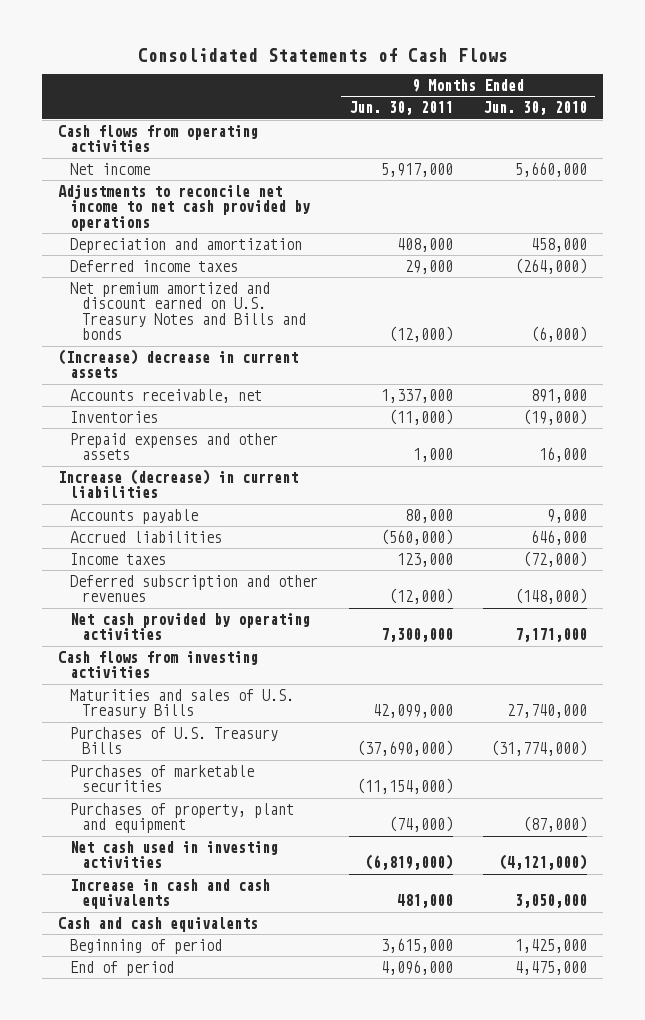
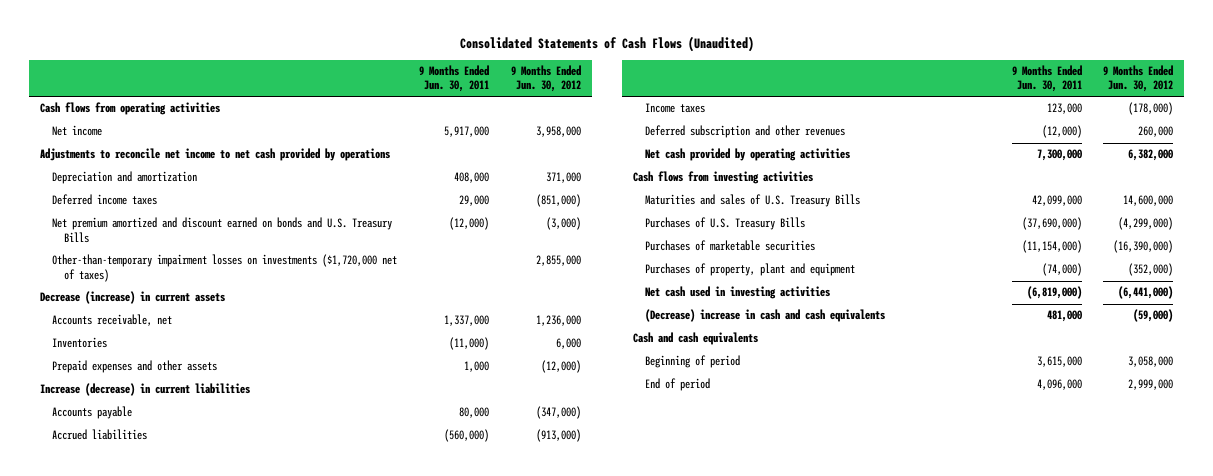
[137,47,508,62] Consolidated Statements of Cash Flows -> [459,35,754,52] Consolidated Statements of Cash Flows (Unaudited)
[483,101,588,116] Jun. 30, 2010 -> none
none -> [510,65,581,93] 9 Months Ended Jun. 30, 2012
[69,281,306,341] Net premium amortized and discount earned on U.S. Treasury Notes and Bills and bonds -> [52,217,393,243] Net premium amortized and discount earned on bonds and U.S. Treasury Bills
none -> [52,254,398,282] Other-than-temporary impairment losses on investments ($1,720,000 net of taxes)
[57,348,298,379] (Increase) decrease in current assets -> [39,291,225,305] Decrease (increase) in current assets
[69,878,270,910] Increase in cash and cash equivalents -> [644,309,885,323] (Decrease) increase in cash and cash equivalents

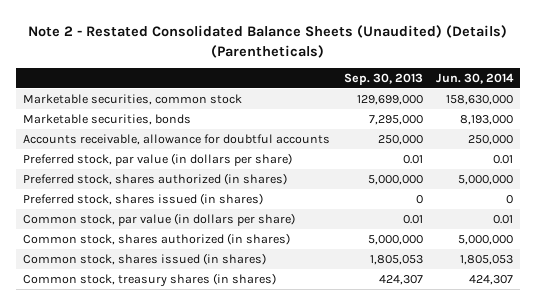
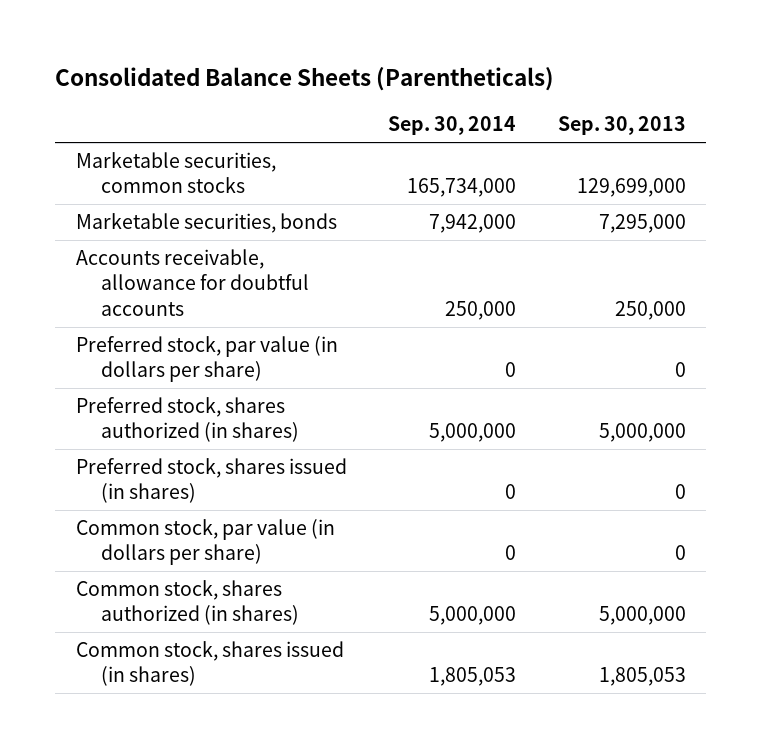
[28,24,508,58] Note 2 - Restated Consolidated Balance Sheets (Unaudited) (Details) (Parentheticals) -> [55,67,555,92] Consolidated Balance Sheets (Parentheticals)
[436,73,515,85] Jun. 30, 2014 -> none
none -> [388,116,517,136] Sep. 30, 2014
[22,93,242,105] Marketable securities, common stock -> [76,152,277,194] Marketable securities, common stocks
[402,154,423,164] 0.01 -> [674,362,686,378] 0
[402,214,423,224] 0.01 -> [674,545,686,561] 0
[22,272,276,287] Common stock, treasury shares (in shares) -> none

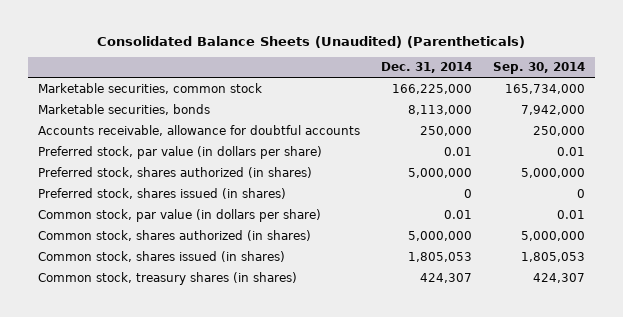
[55,67,555,92] Consolidated Balance Sheets (Parentheticals) -> [97,35,526,48] Consolidated Balance Sheets (Unaudited) (Parentheticals)
[557,116,686,136] Sep. 30, 2013 -> none
none -> [380,62,472,74] Dec. 31, 2014
[76,152,277,194] Marketable securities, common stocks -> [38,83,263,95] Marketable securities, common stock
[505,362,517,378] 0 -> [556,147,585,157] 0.01
[505,545,517,561] 0 -> [556,210,585,220] 0.01
none -> [38,272,298,286] Common stock, treasury shares (in shares)

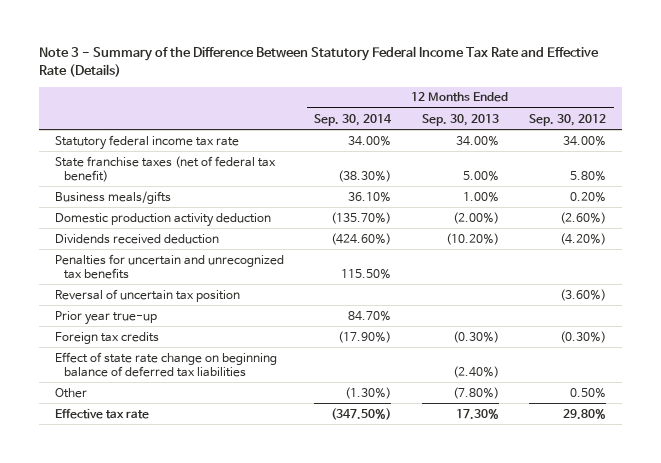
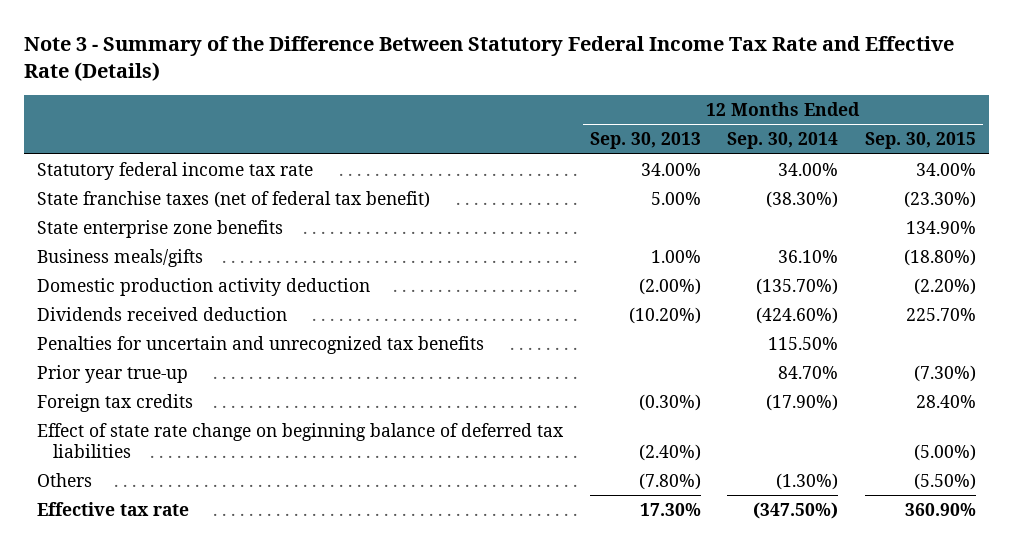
[529,113,607,126] Sep. 30, 2012 -> none
none -> [864,132,976,150] Sep. 30, 2015
none -> [37,219,284,238] State enterprise zone benefits
[54,288,240,302] Reversal of uncertain tax position -> none
[54,387,87,398] Other -> [37,472,93,487] Others

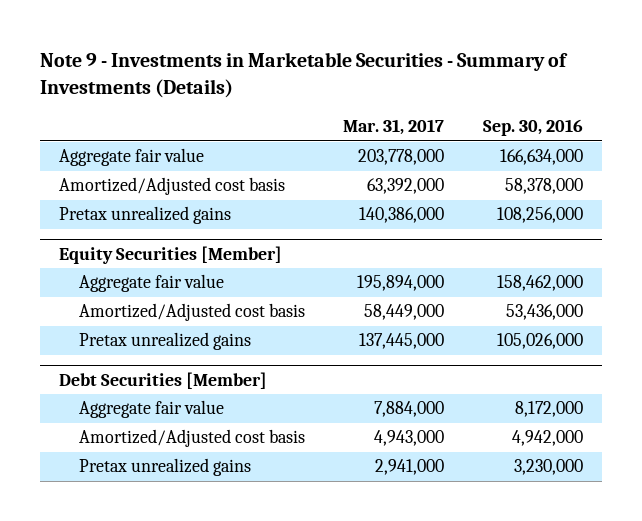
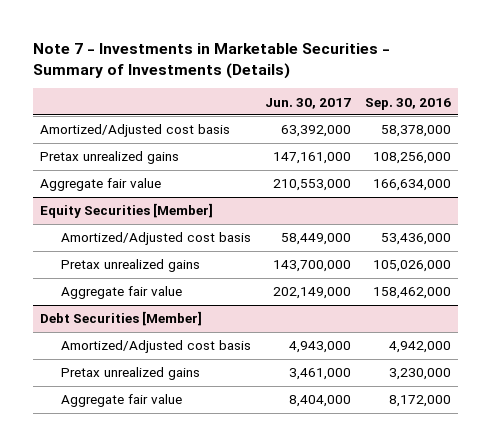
[39,52,568,99] Note 9 - Investments in Marketable Securities - Summary of Investments (Details) -> [32,42,390,79] Note 7 - Investments in Marketable Securities - Summary of Investments (Details)
[343,119,445,136] Mar. 31, 2017 -> none
none -> [265,97,352,109] Jun. 30, 2017
[59,148,205,167] Aggregate fair value -> [39,178,161,192] Aggregate fair value
[78,274,224,293] Aggregate fair value -> [61,286,183,300] Aggregate fair value
[78,400,224,419] Aggregate fair value -> [61,394,183,408] Aggregate fair value

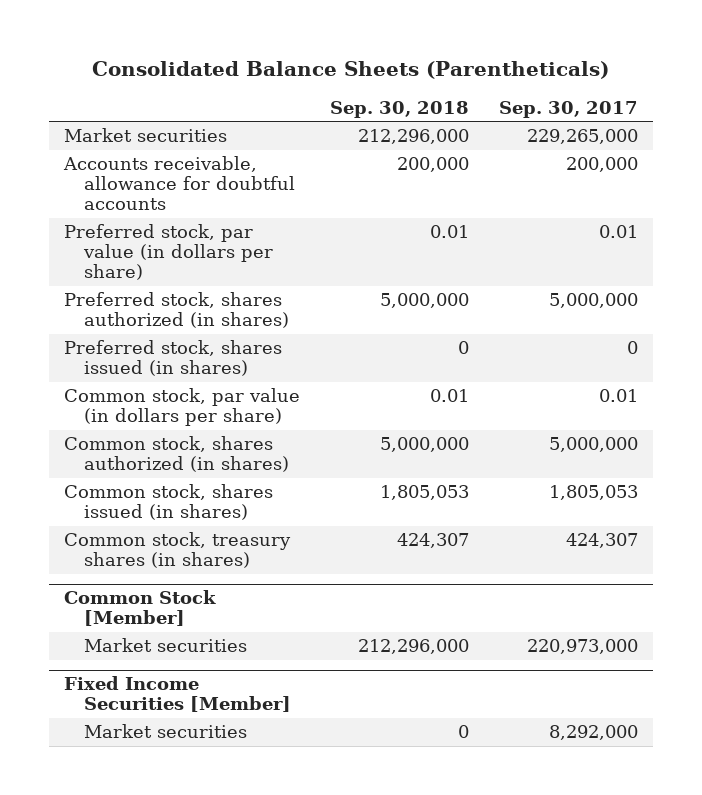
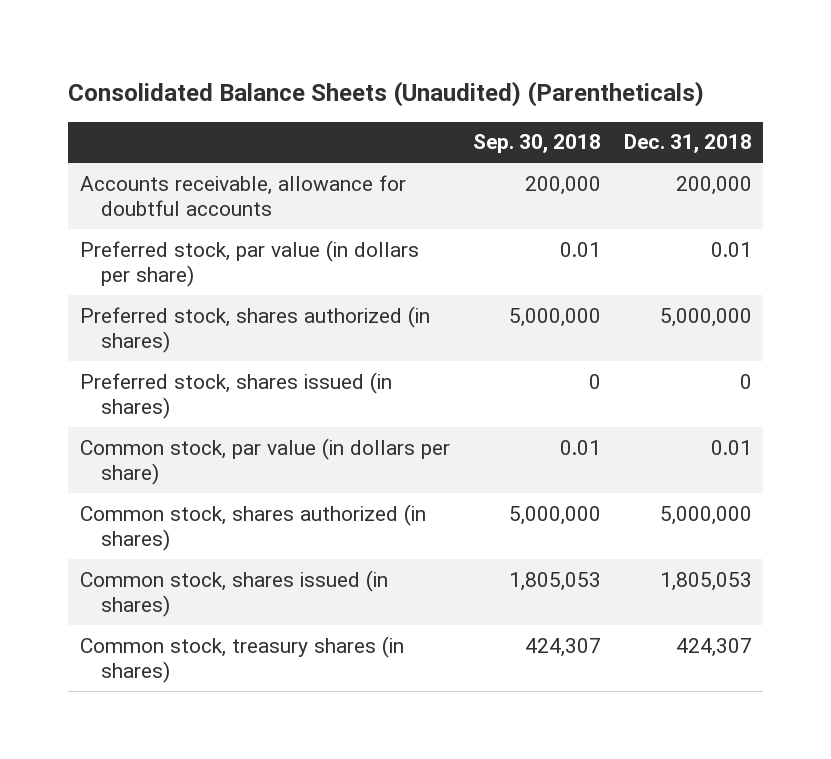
[92,61,610,80] Consolidated Balance Sheets (Parentheticals) -> [68,80,705,107] Consolidated Balance Sheets (Unaudited) (Parentheticals)
[499,100,639,118] Sep. 30, 2017 -> none
none -> [623,134,752,154] Dec. 31, 2018
[64,128,228,143] Market securities -> none
[64,590,217,627] Common Stock [Member] -> none
[83,638,247,653] Market securities -> none
[64,676,291,713] Fixed Income Securities [Member] -> none
[83,724,247,739] Market securities -> none

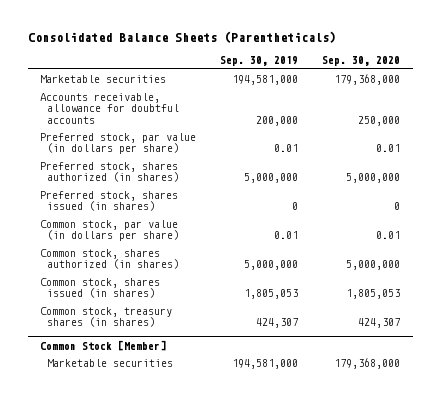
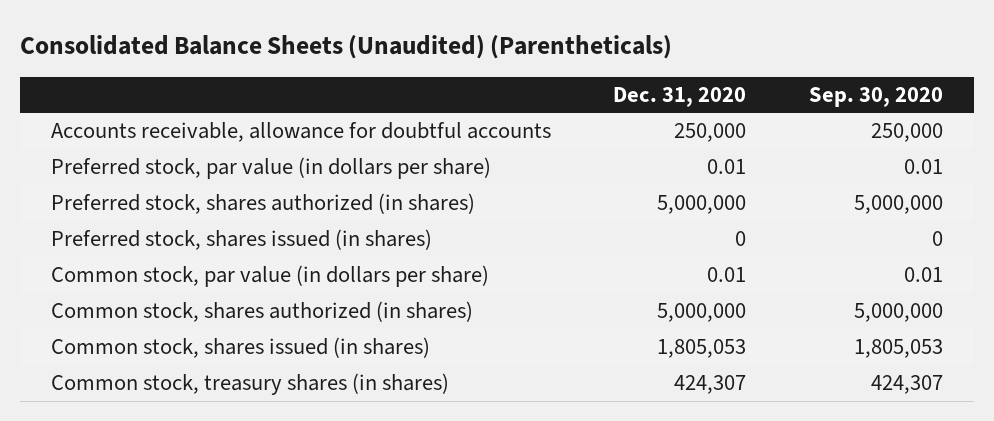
[27,31,336,44] Consolidated Balance Sheets (Parentheticals) -> [19,35,672,60] Consolidated Balance Sheets (Unaudited) (Parentheticals)
[220,56,299,67] Sep. 30, 2019 -> none
none -> [613,86,747,107] Dec. 31, 2020
[40,75,167,84] Marketable securities -> none
[40,339,167,351] Common Stock [Member] -> none
[47,359,174,368] Marketable securities -> none

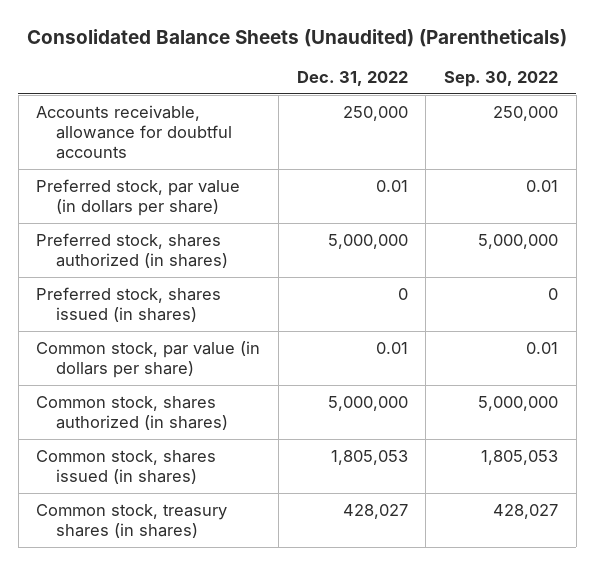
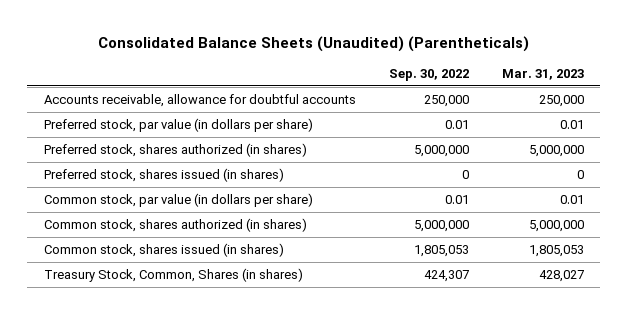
[296,71,408,87] Dec. 31, 2022 -> none
none -> [501,68,584,80] Mar. 31, 2023
[36,503,228,538] Common stock, treasury shares (in shares) -> [43,268,303,283] Treasury Stock, Common, Shares (in shares)
[492,503,558,519] 428,027 -> [423,270,469,283] 424,307

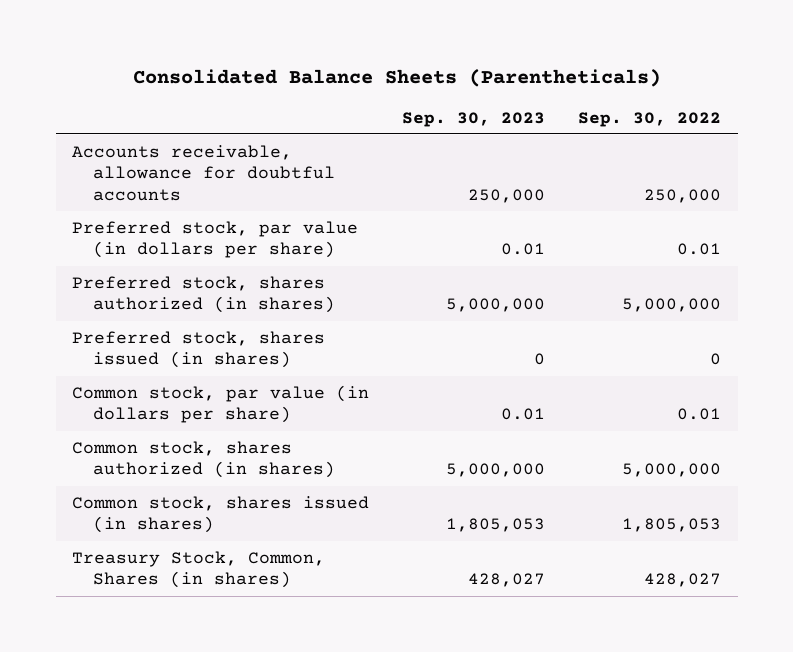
[97,35,529,52] Consolidated Balance Sheets (Unaudited) (Parentheticals) -> [132,69,661,88] Consolidated Balance Sheets (Parentheticals)
[501,68,584,80] Mar. 31, 2023 -> none
none -> [402,111,546,127] Sep. 30, 2023
[423,270,469,283] 424,307 -> [644,573,722,588] 428,027

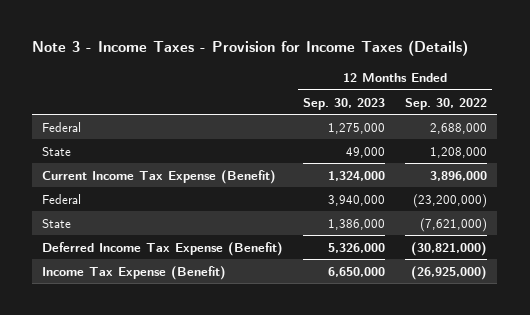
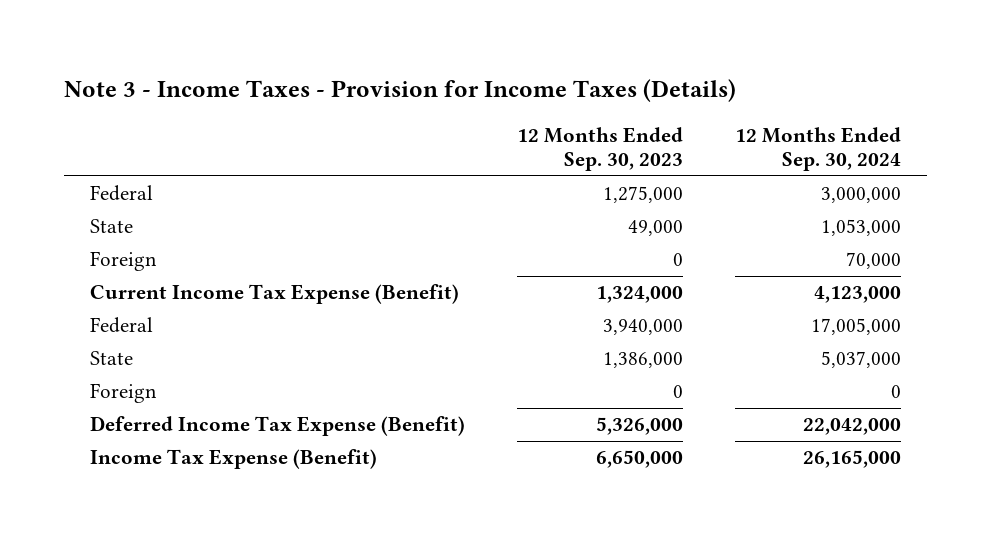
[405,97,488,110] Sep. 30, 2022 -> none
none -> [735,126,902,172] 12 Months Ended Sep. 30, 2024
none -> [90,251,158,272] Foreign
none -> [90,383,158,404] Foreign

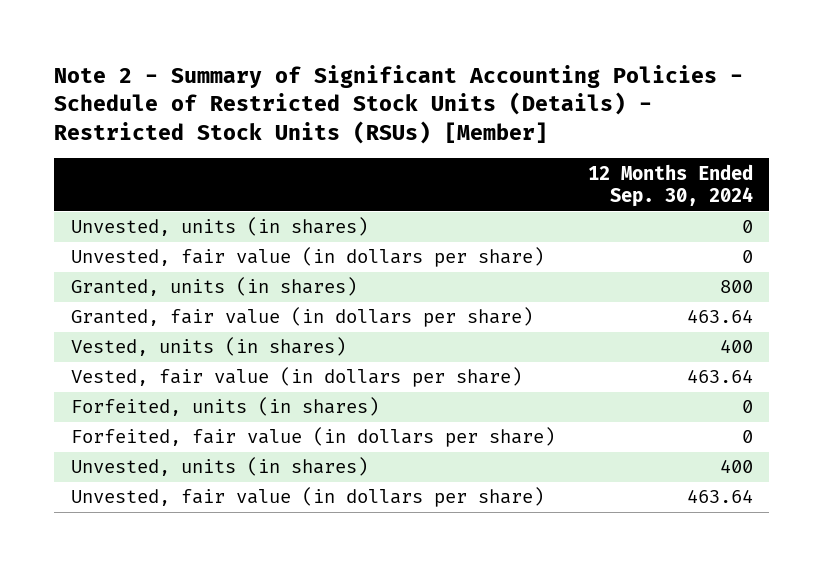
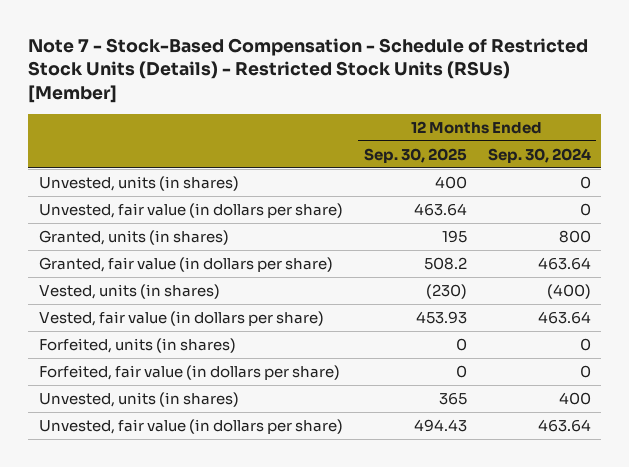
[54,64,744,144] Note 2 - Summary of Significant Accounting Policies - Schedule of Restricted Stock Units (Details) - Restricted Stock Units (RSUs) [Member] -> [28,37,589,104] Note 7 - Stock-Based Compensation - Schedule of Restricted Stock Units (Details) - Restricted Stock Units (RSUs) [Member]
none -> [363,147,467,163] Sep. 30, 2025
[719,339,753,354] 400 -> [546,283,591,299] (400)

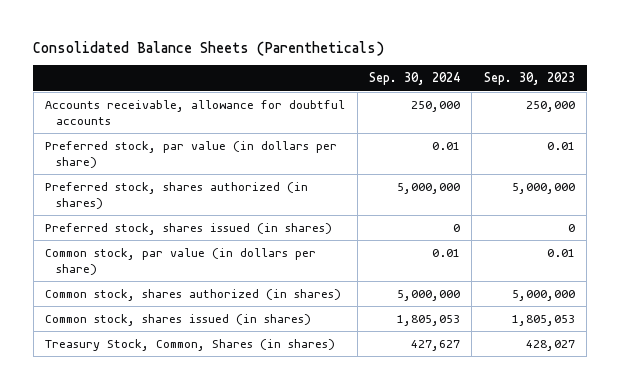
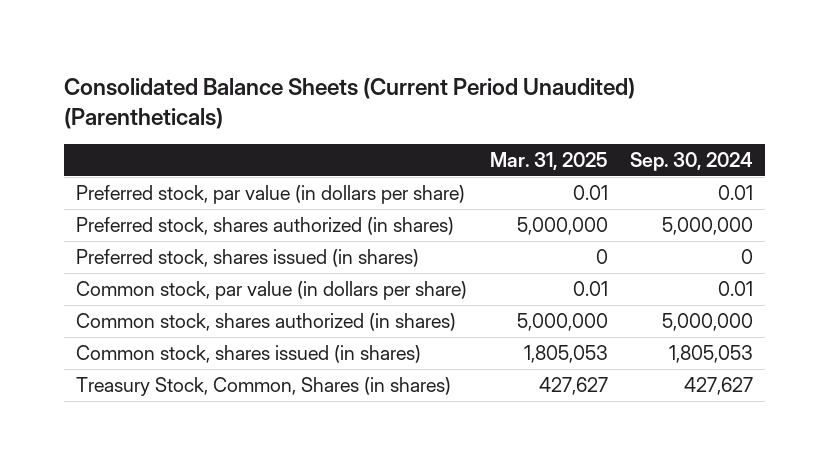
[33,40,385,56] Consolidated Balance Sheets (Parentheticals) -> [64,77,636,129] Consolidated Balance Sheets (Current Period Unaudited) (Parentheticals)
[483,72,575,86] Sep. 30, 2023 -> none
none -> [489,152,608,171] Mar. 31, 2025
[45,99,346,125] Accounts receivable, allowance for doubtful accounts -> none

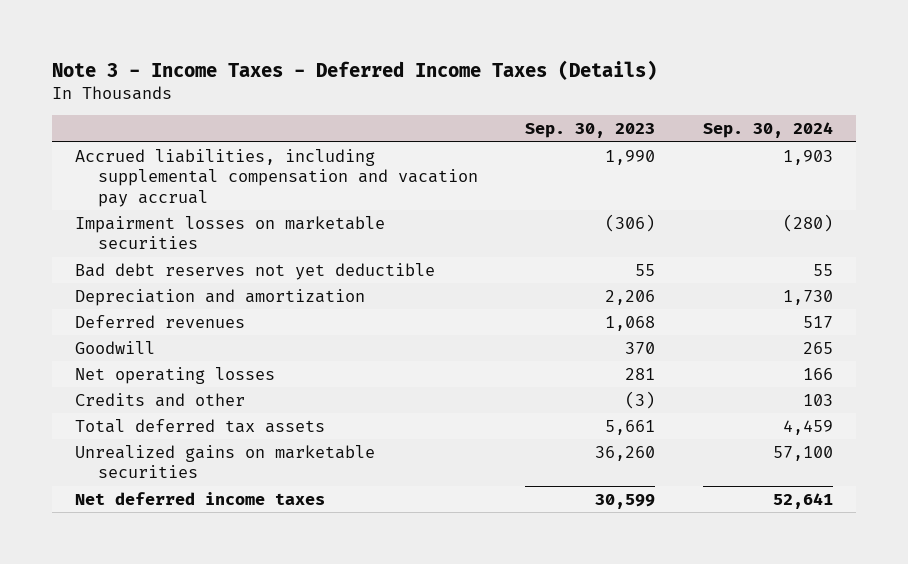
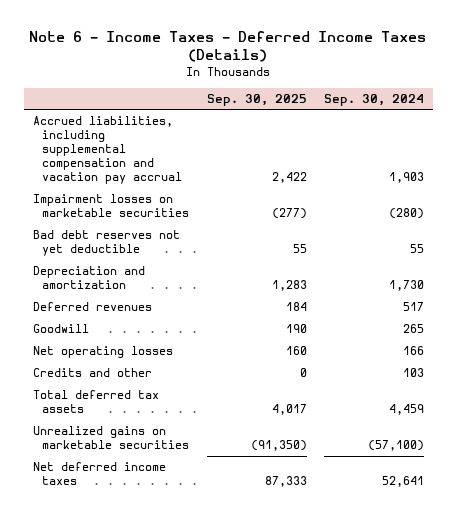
[51,59,657,80] Note 3 - Income Taxes - Deferred Income Taxes (Details) -> [29,31,427,63] Note 6 - Income Taxes - Deferred Income Taxes (Details)
[525,123,656,139] Sep. 30, 2023 -> none
none -> [206,94,307,107] Sep. 30, 2025
[772,445,833,461] 57,100 -> [367,440,424,452] (57,100)

